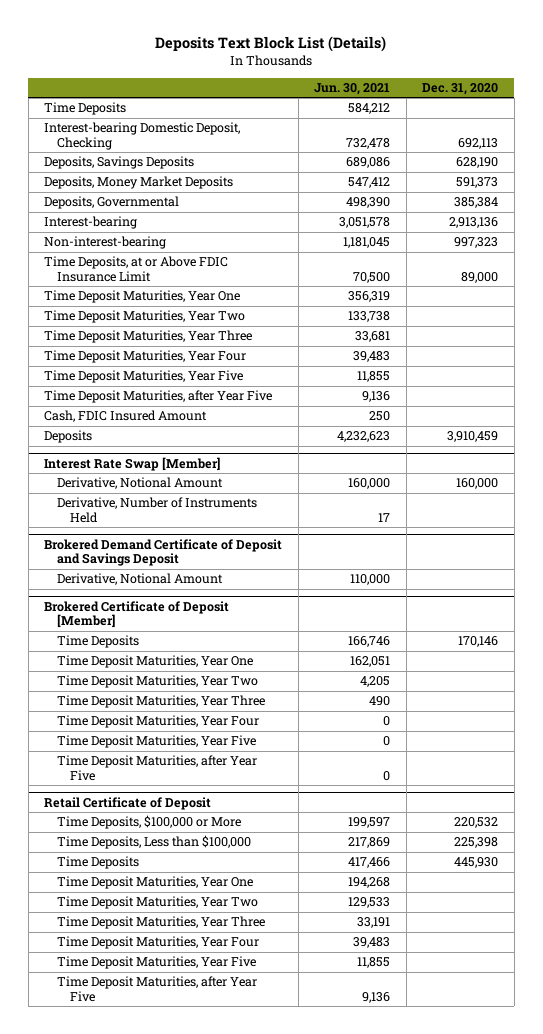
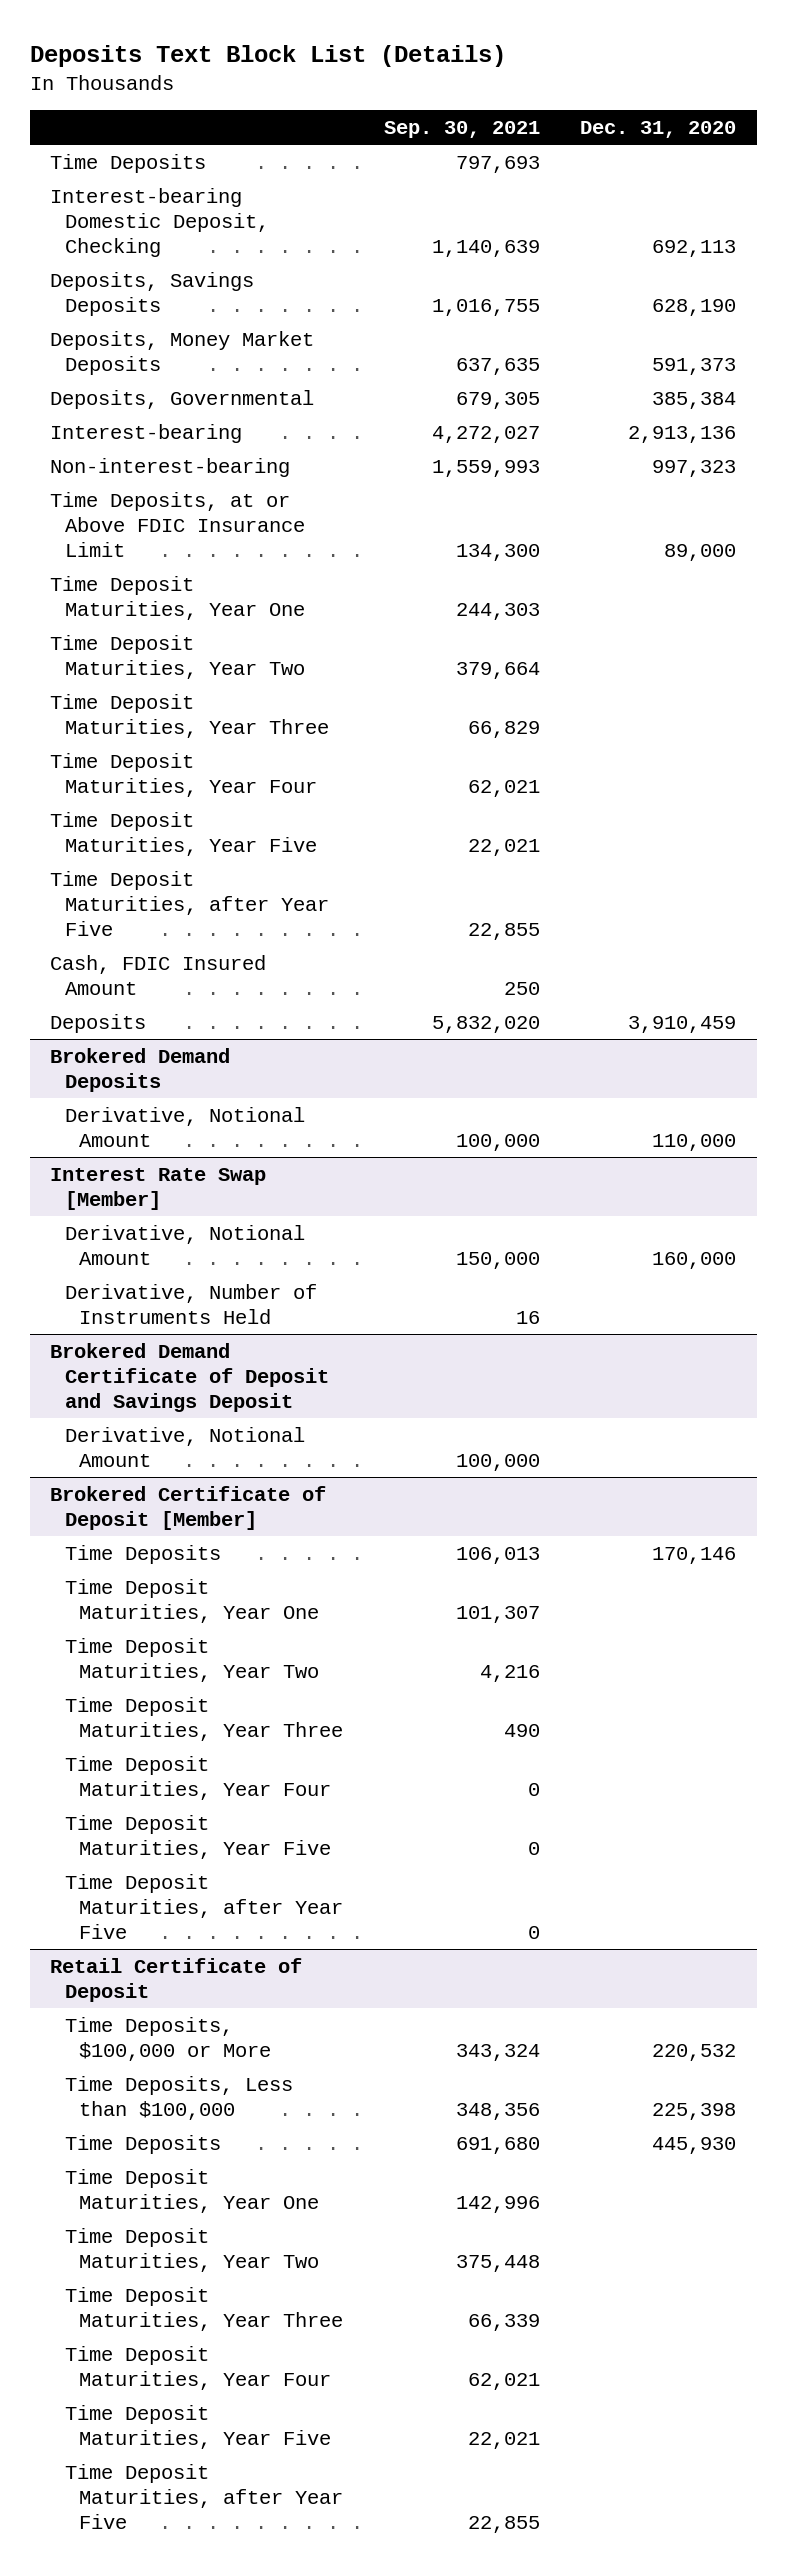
[314,83,391,96] Jun. 30, 2021 -> none
none -> [383,121,540,139] Sep. 30, 2021
none -> [50,1047,231,1092] Brokered Demand Deposits
none -> [64,1106,305,1147] Derivative, Notional Amount

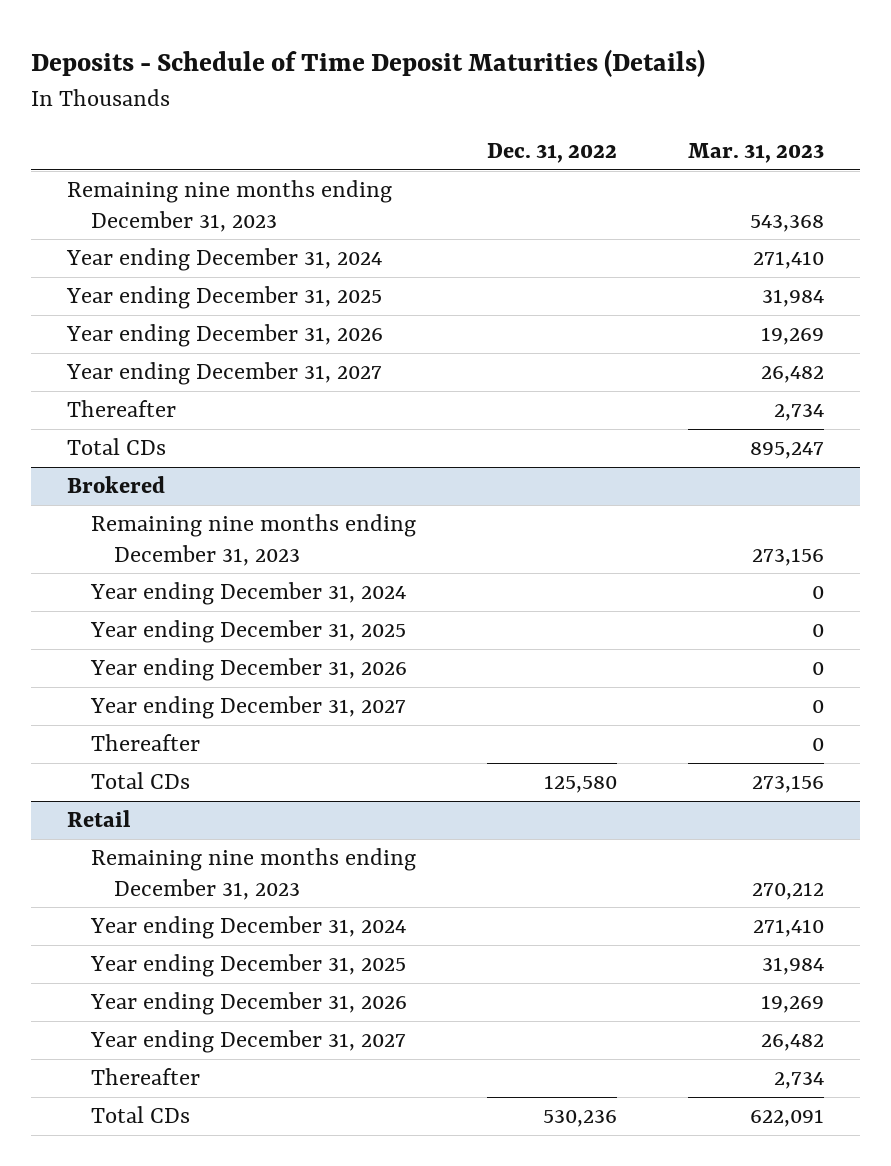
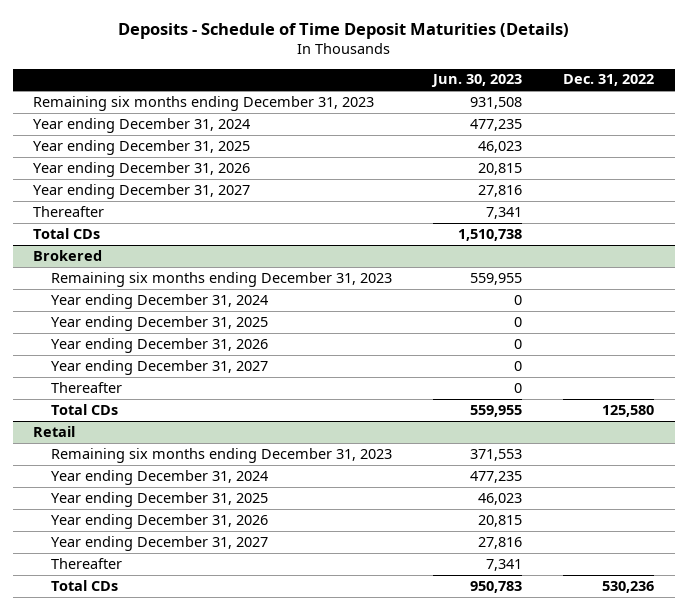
[688,142,825,163] Mar. 31, 2023 -> none
none -> [431,74,523,88] Jun. 30, 2023
[66,180,392,232] Remaining nine months ending December 31, 2023 -> [33,95,375,111] Remaining six months ending December 31, 2023
[90,514,416,566] Remaining nine months ending December 31, 2023 -> [51,271,393,287] Remaining six months ending December 31, 2023
[90,848,416,900] Remaining nine months ending December 31, 2023 -> [51,447,393,463] Remaining six months ending December 31, 2023

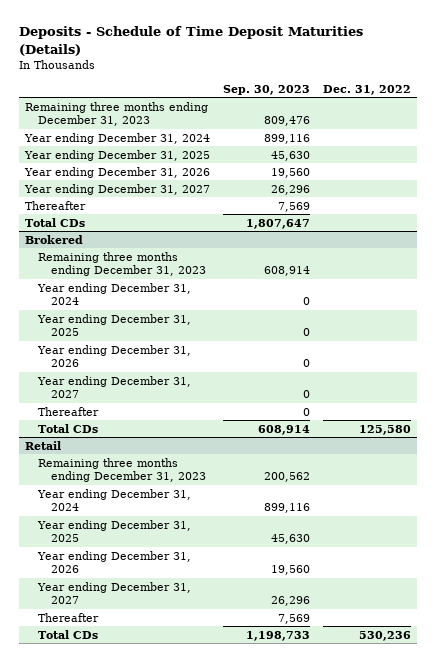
[431,74,523,88] Jun. 30, 2023 -> none
none -> [223,84,311,95] Sep. 30, 2023
[33,95,375,111] Remaining six months ending December 31, 2023 -> [25,101,209,127] Remaining three months ending December 31, 2023
[51,271,393,287] Remaining six months ending December 31, 2023 -> [38,251,207,277] Remaining three months ending December 31, 2023
[51,447,393,463] Remaining six months ending December 31, 2023 -> [38,457,207,483] Remaining three months ending December 31, 2023

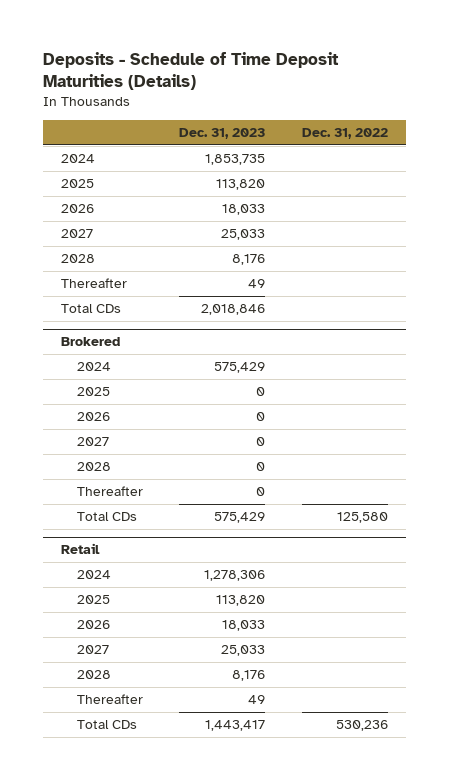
[223,84,311,95] Sep. 30, 2023 -> none
none -> [179,128,266,140] Dec. 31, 2023
[25,101,209,127] Remaining three months ending December 31, 2023 -> none
[24,132,211,144] Year ending December 31, 2024 -> [61,154,96,164] 2024
[24,149,211,161] Year ending December 31, 2025 -> [61,179,95,189] 2025
[24,166,211,178] Year ending December 31, 2026 -> [61,204,95,214] 2026
[24,183,211,195] Year ending December 31, 2027 -> [61,229,94,239] 2027
none -> [61,254,96,264] 2028
[38,251,207,277] Remaining three months ending December 31, 2023 -> none
[37,282,192,306] Year ending December 31, 2024 -> [76,362,111,372] 2024
[37,313,192,337] Year ending December 31, 2025 -> [76,387,110,397] 2025
[37,344,192,368] Year ending December 31, 2026 -> [76,412,110,422] 2026
[37,375,192,399] Year ending December 31, 2027 -> [76,437,109,447] 2027
none -> [76,462,111,472] 2028
[38,457,207,483] Remaining three months ending December 31, 2023 -> none
[37,488,192,512] Year ending December 31, 2024 -> [76,570,111,580] 2024
[37,519,192,543] Year ending December 31, 2025 -> [76,595,110,605] 2025
[37,550,192,574] Year ending December 31, 2026 -> [76,620,110,630] 2026
[37,581,192,605] Year ending December 31, 2027 -> [76,645,109,655] 2027
none -> [76,670,111,680] 2028

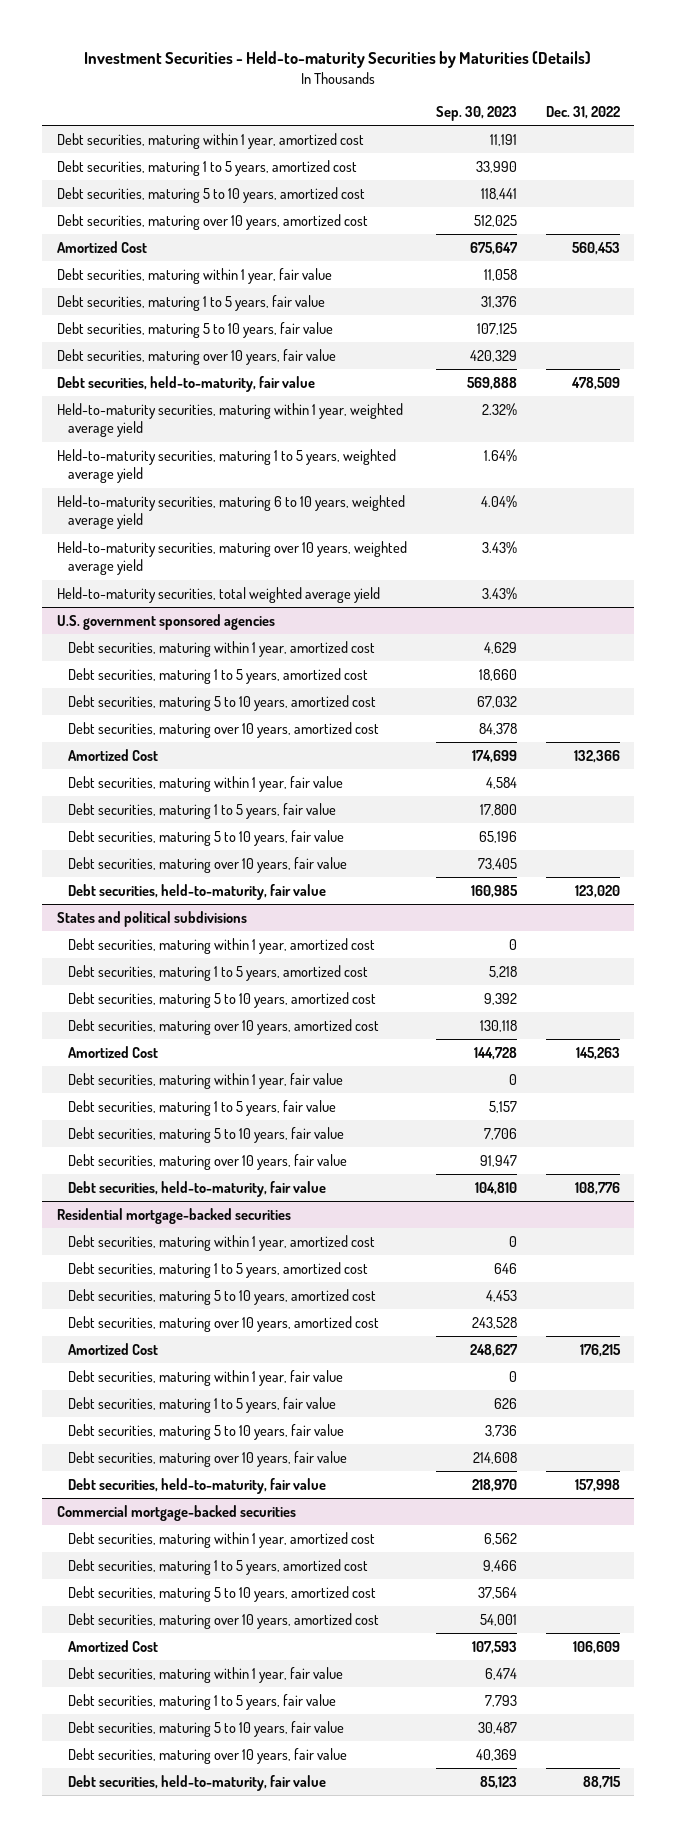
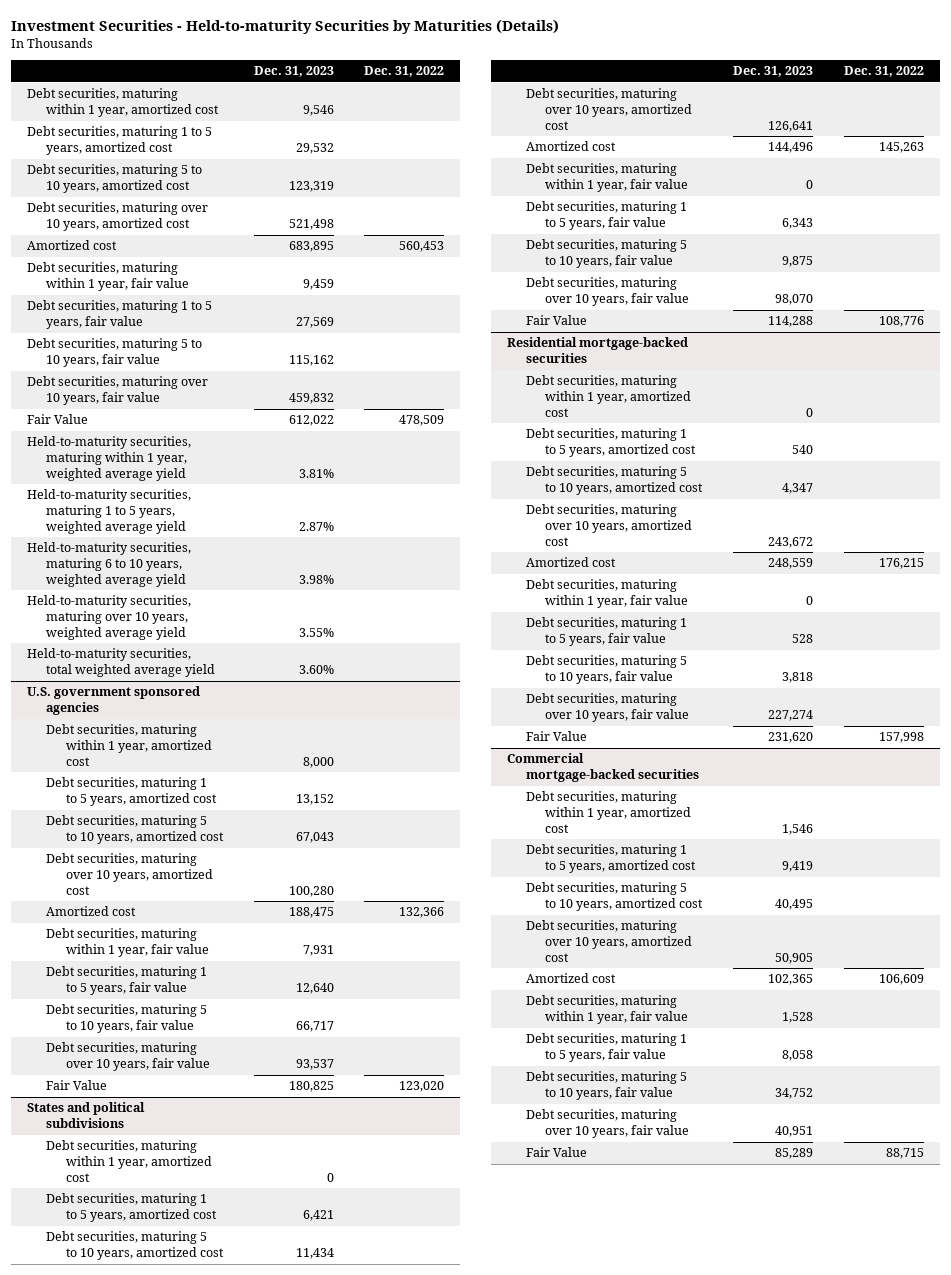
[435,105,517,121] Sep. 30, 2023 -> none
none -> [253,66,334,78] Dec. 31, 2023
[56,240,147,253] Amortized Cost -> [26,240,117,251] Amortized cost
[56,375,315,392] Debt securities, held-to-maturity, fair value -> [26,414,88,425] Fair Value
[67,748,158,761] Amortized Cost -> [46,906,137,917] Amortized cost
[67,883,326,900] Debt securities, held-to-maturity, fair value -> [46,1080,108,1091] Fair Value
[67,1045,158,1058] Amortized Cost -> [525,141,616,152] Amortized cost
[67,1180,326,1197] Debt securities, held-to-maturity, fair value -> [525,315,587,326] Fair Value
[67,1342,158,1355] Amortized Cost -> [525,557,616,568] Amortized cost
[67,1477,326,1494] Debt securities, held-to-maturity, fair value -> [525,731,587,742] Fair Value
[67,1639,158,1652] Amortized Cost -> [525,973,616,984] Amortized cost
[67,1774,326,1791] Debt securities, held-to-maturity, fair value -> [525,1147,587,1158] Fair Value

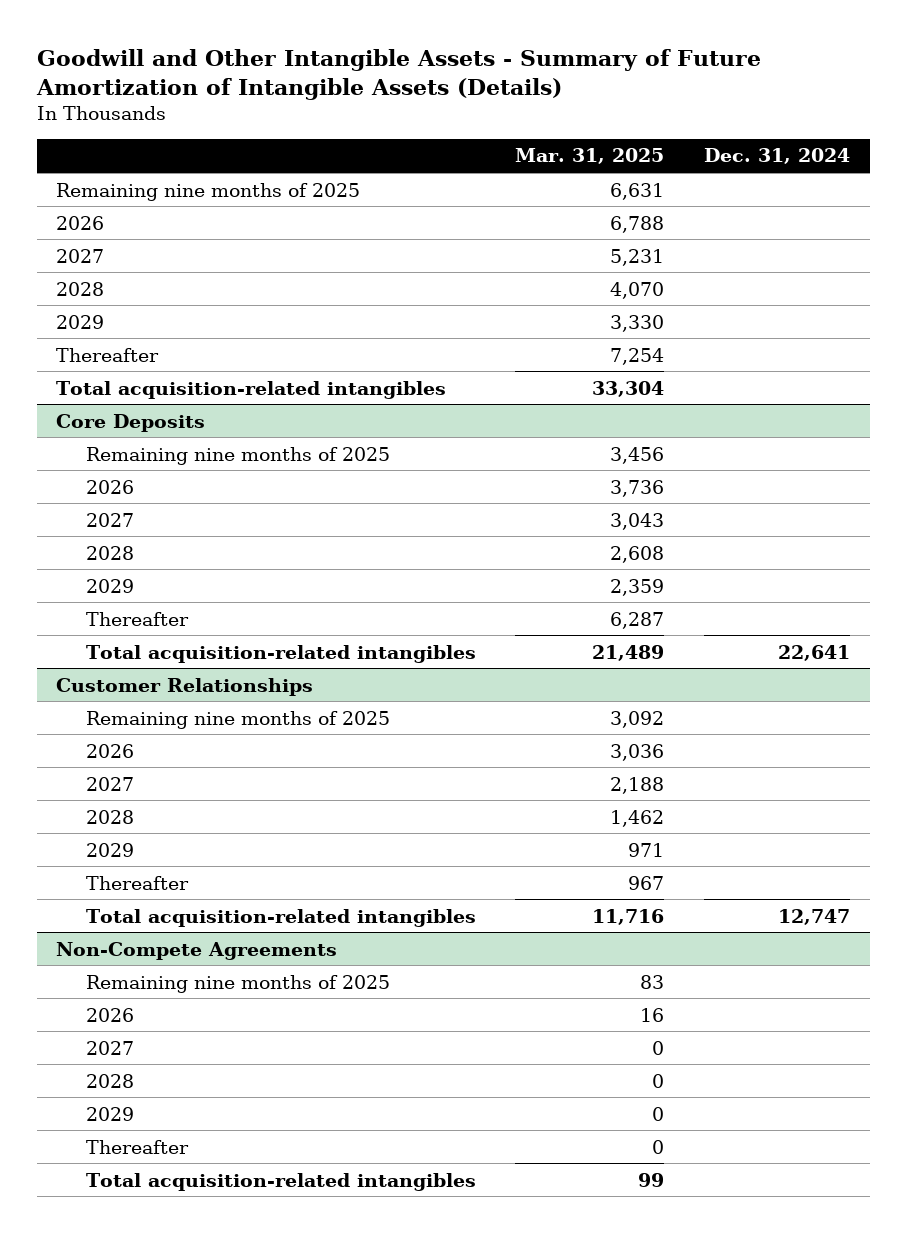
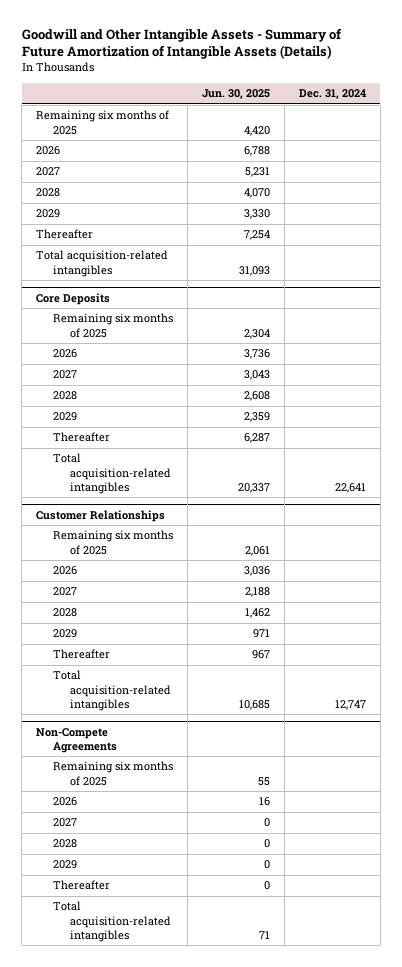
[515,148,665,165] Mar. 31, 2025 -> none
none -> [201,89,270,100] Jun. 30, 2025
[56,182,361,201] Remaining nine months of 2025 -> [36,110,170,135] Remaining six months of 2025
[85,446,390,465] Remaining nine months of 2025 -> [52,313,173,338] Remaining six months of 2025
[85,710,390,729] Remaining nine months of 2025 -> [52,530,173,555] Remaining six months of 2025
[85,974,390,993] Remaining nine months of 2025 -> [52,761,173,786] Remaining six months of 2025

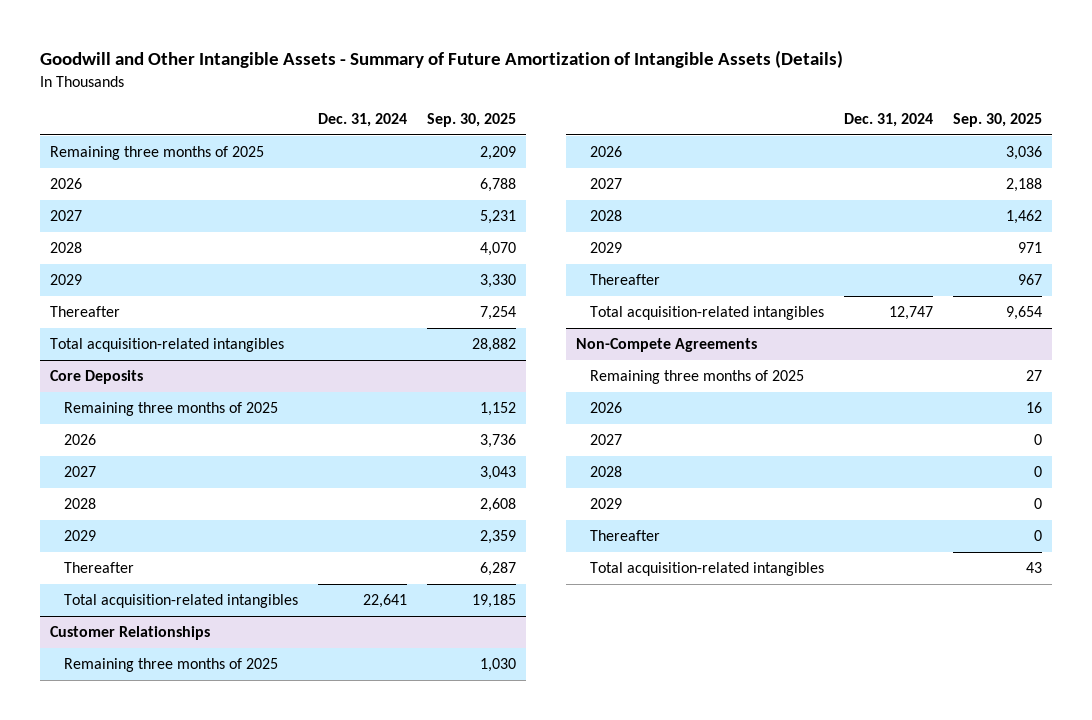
[201,89,270,100] Jun. 30, 2025 -> none
none -> [427,112,517,127] Sep. 30, 2025
[36,110,170,135] Remaining six months of 2025 -> [50,146,265,161] Remaining three months of 2025
[52,313,173,338] Remaining six months of 2025 -> [64,402,279,417] Remaining three months of 2025
[52,530,173,555] Remaining six months of 2025 -> [64,658,279,673] Remaining three months of 2025
[52,761,173,786] Remaining six months of 2025 -> [589,370,804,385] Remaining three months of 2025

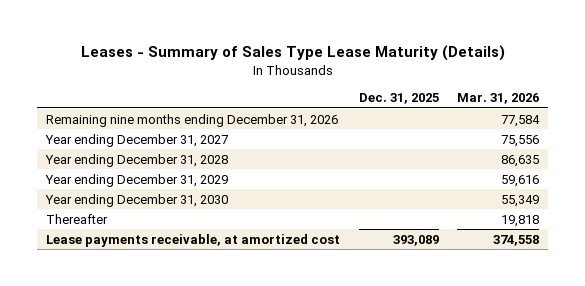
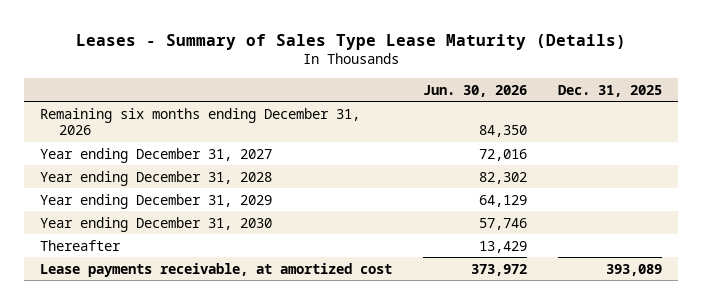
[456,93,539,105] Mar. 31, 2026 -> none
none -> [422,84,527,97] Jun. 30, 2026
[46,113,339,127] Remaining nine months ending December 31, 2026 -> [39,107,360,136] Remaining six months ending December 31, 2026

